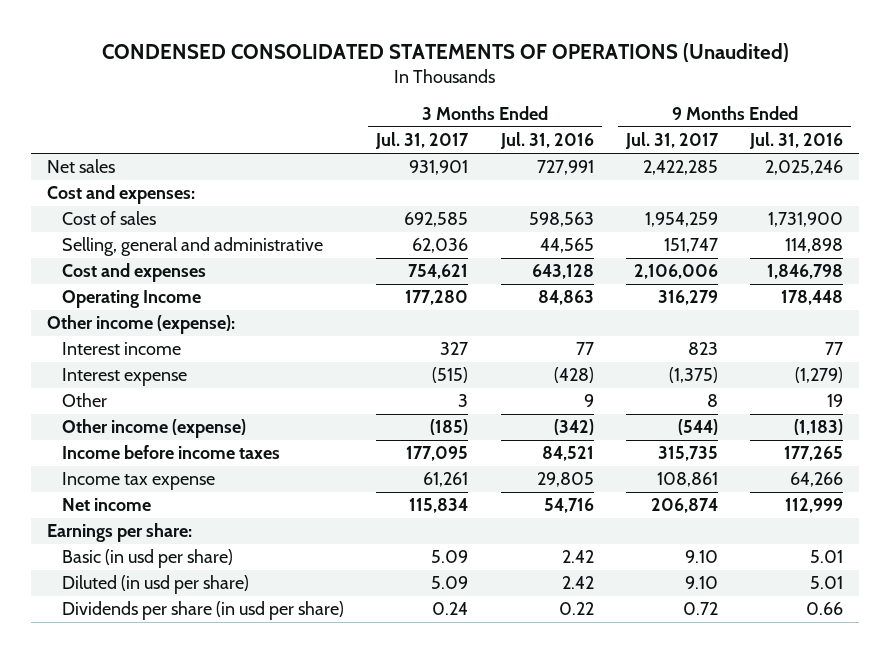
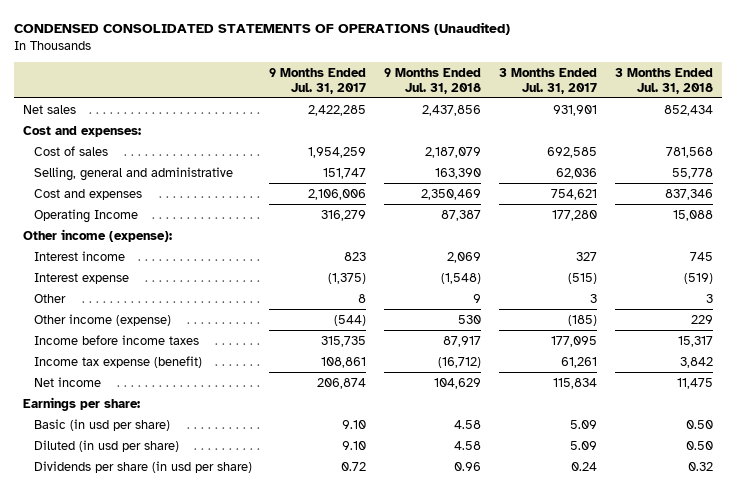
[499,132,594,150] Jul. 31, 2016 -> none
[749,132,844,150] Jul. 31, 2016 -> none
none -> [384,67,482,94] 9 Months Ended Jul. 31, 2018
none -> [615,67,714,94] 3 Months Ended Jul. 31, 2018
[61,472,215,491] Income tax expense -> [33,355,202,368] Income tax expense (benefit)

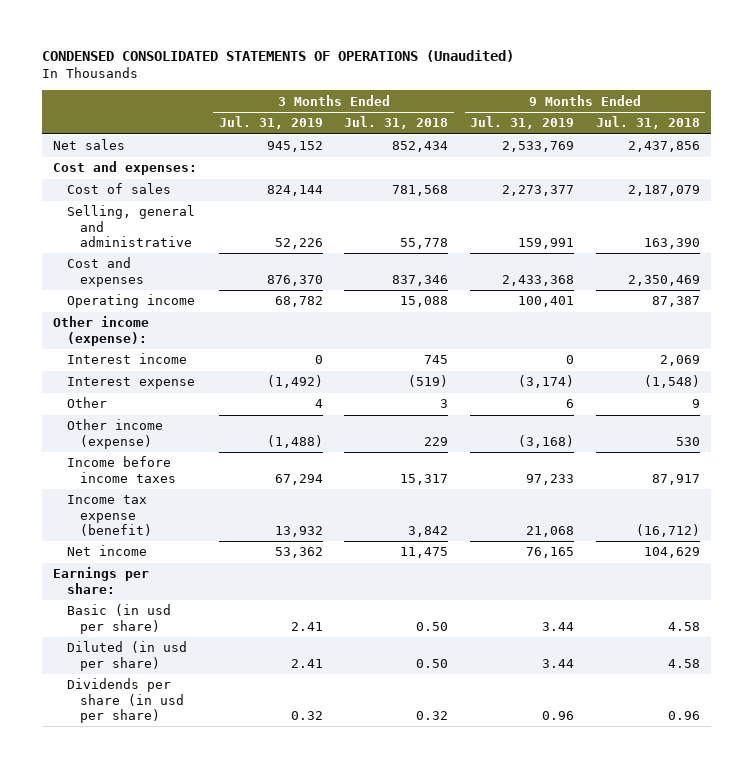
[269,67,367,94] 9 Months Ended Jul. 31, 2017 -> none
[499,67,598,94] 3 Months Ended Jul. 31, 2017 -> none
none -> [218,116,323,130] Jul. 31, 2019
none -> [470,116,575,130] Jul. 31, 2019
[33,208,138,223] Operating Income -> [66,294,195,309] Operating income

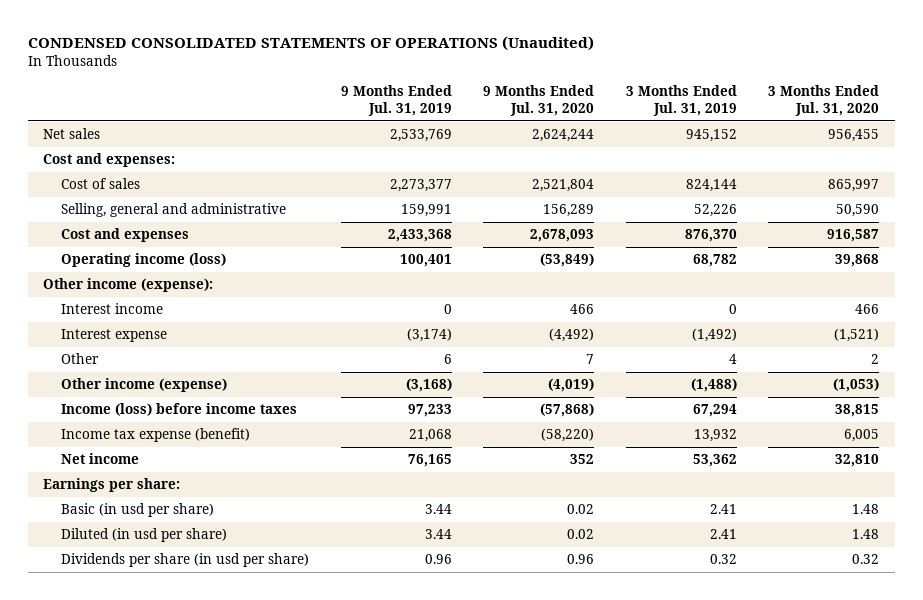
[344,116,449,130] Jul. 31, 2018 -> none
[595,116,700,130] Jul. 31, 2018 -> none
none -> [483,85,595,117] 9 Months Ended Jul. 31, 2020
none -> [768,85,880,117] 3 Months Ended Jul. 31, 2020
[66,294,195,309] Operating income -> [61,253,227,268] Operating income (loss)
[66,456,177,483] Income before income taxes -> [61,403,298,417] Income (loss) before income taxes

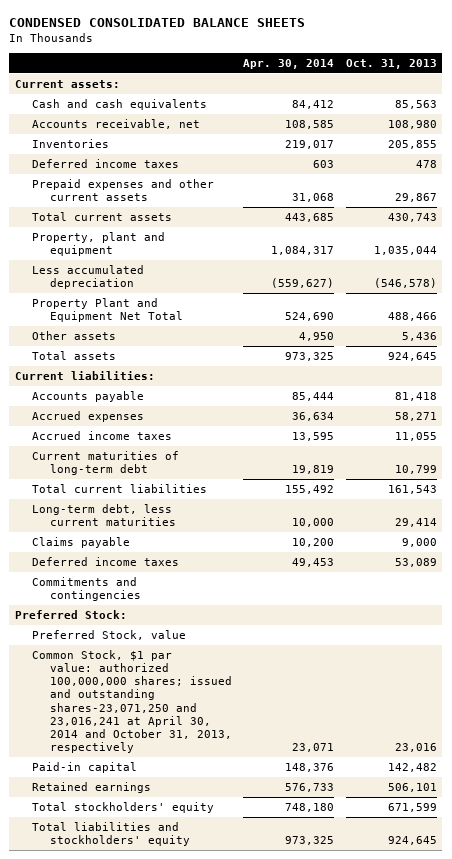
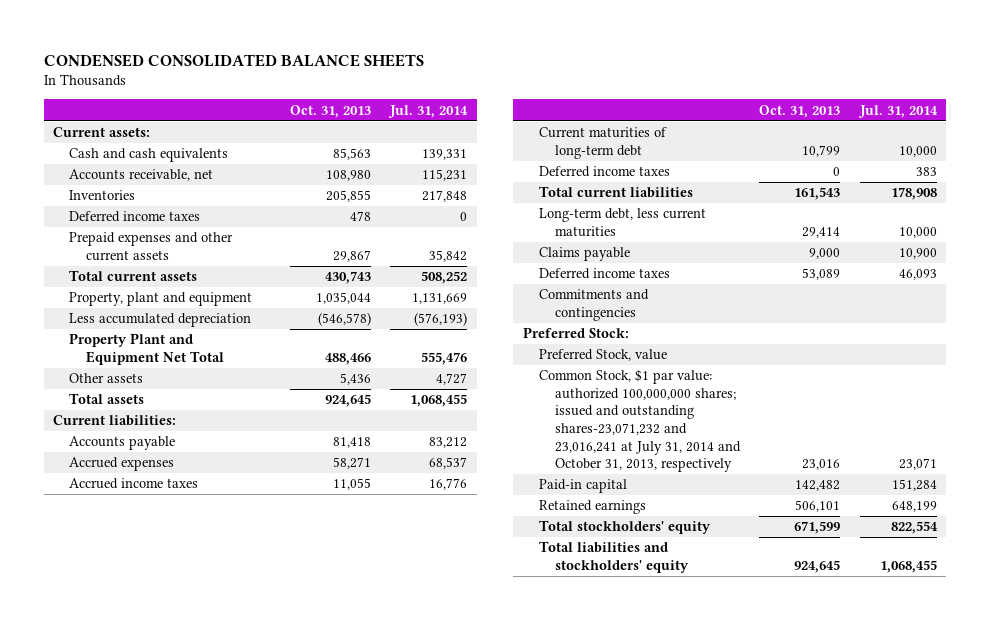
[243,58,335,69] Apr. 30, 2014 -> none
none -> [388,104,469,118] Jul. 31, 2014
none -> [538,166,670,178] Deferred income taxes
[32,649,232,753] Common Stock, $1 par value: authorized 100,000,000 shares; issued and outstanding shares-23,071,250 and 23,016,241 at April 30, 2014 and October 31, 2013, respectively -> [538,369,742,473] Common Stock, $1 par value: authorized 100,000,000 shares; issued and outstanding shares-23,071,232 and 23,016,241 at July 31, 2014 and October 31, 2013, respectively

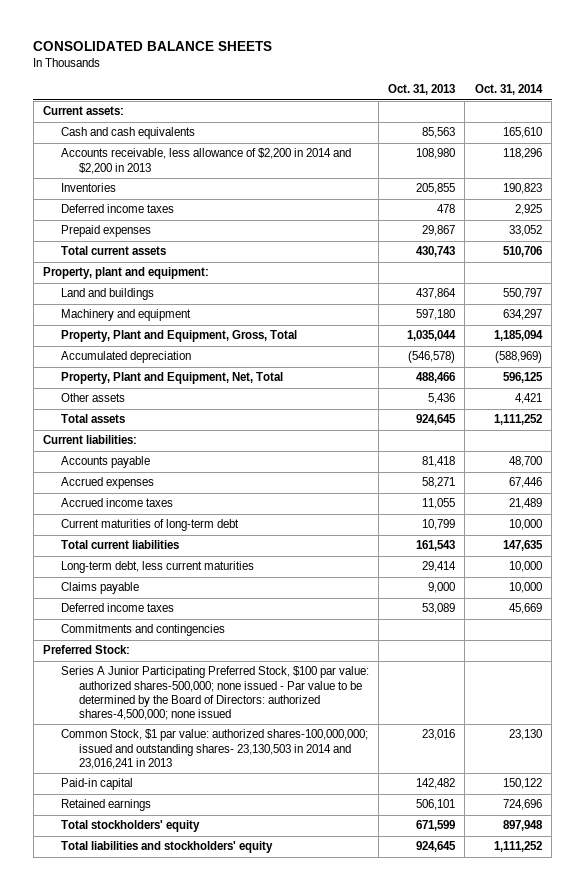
[43,53,424,67] CONDENSED CONSOLIDATED BALANCE SHEETS -> [33,41,273,52] CONSOLIDATED BALANCE SHEETS
[388,104,469,118] Jul. 31, 2014 -> none
none -> [474,84,543,96] Oct. 31, 2014
[69,169,214,182] Accounts receivable, net -> [60,148,351,174] Accounts receivable, less allowance of $2,200 in 2014 and $2,200 in 2013
[69,232,234,261] Prepaid expenses and other current assets -> [60,225,151,238] Prepaid expenses
none -> [42,267,209,280] Property, plant and equipment:
none -> [60,288,154,301] Land and buildings
none -> [60,309,191,322] Machinery and equipment
[69,292,253,307] Property, plant and equipment -> [60,330,297,343] Property, Plant and Equipment, Gross, Total
[69,313,252,328] Less accumulated depreciation -> [60,351,191,364] Accumulated depreciation
[69,333,224,365] Property Plant and Equipment Net Total -> [60,372,283,385] Property, Plant and Equipment, Net, Total
[538,166,670,178] Deferred income taxes -> none
[538,349,667,362] Preferred Stock, value -> [60,666,369,721] Series A Junior Participating Preferred Stock, $100 par value: authorized shares-500,000; none issued - Par value to be determined by the Board of Directors: authorized shares-4,500,000; none issued
[538,369,742,473] Common Stock, $1 par value: authorized 100,000,000 shares; issued and outstanding shares-23,071,232 and 23,016,241 at July 31, 2014 and October 31, 2013, respectively -> [60,729,368,769] Common Stock, $1 par value: authorized shares-100,000,000; issued and outstanding shares- 23,130,503 in 2014 and 23,016,241 in 2013

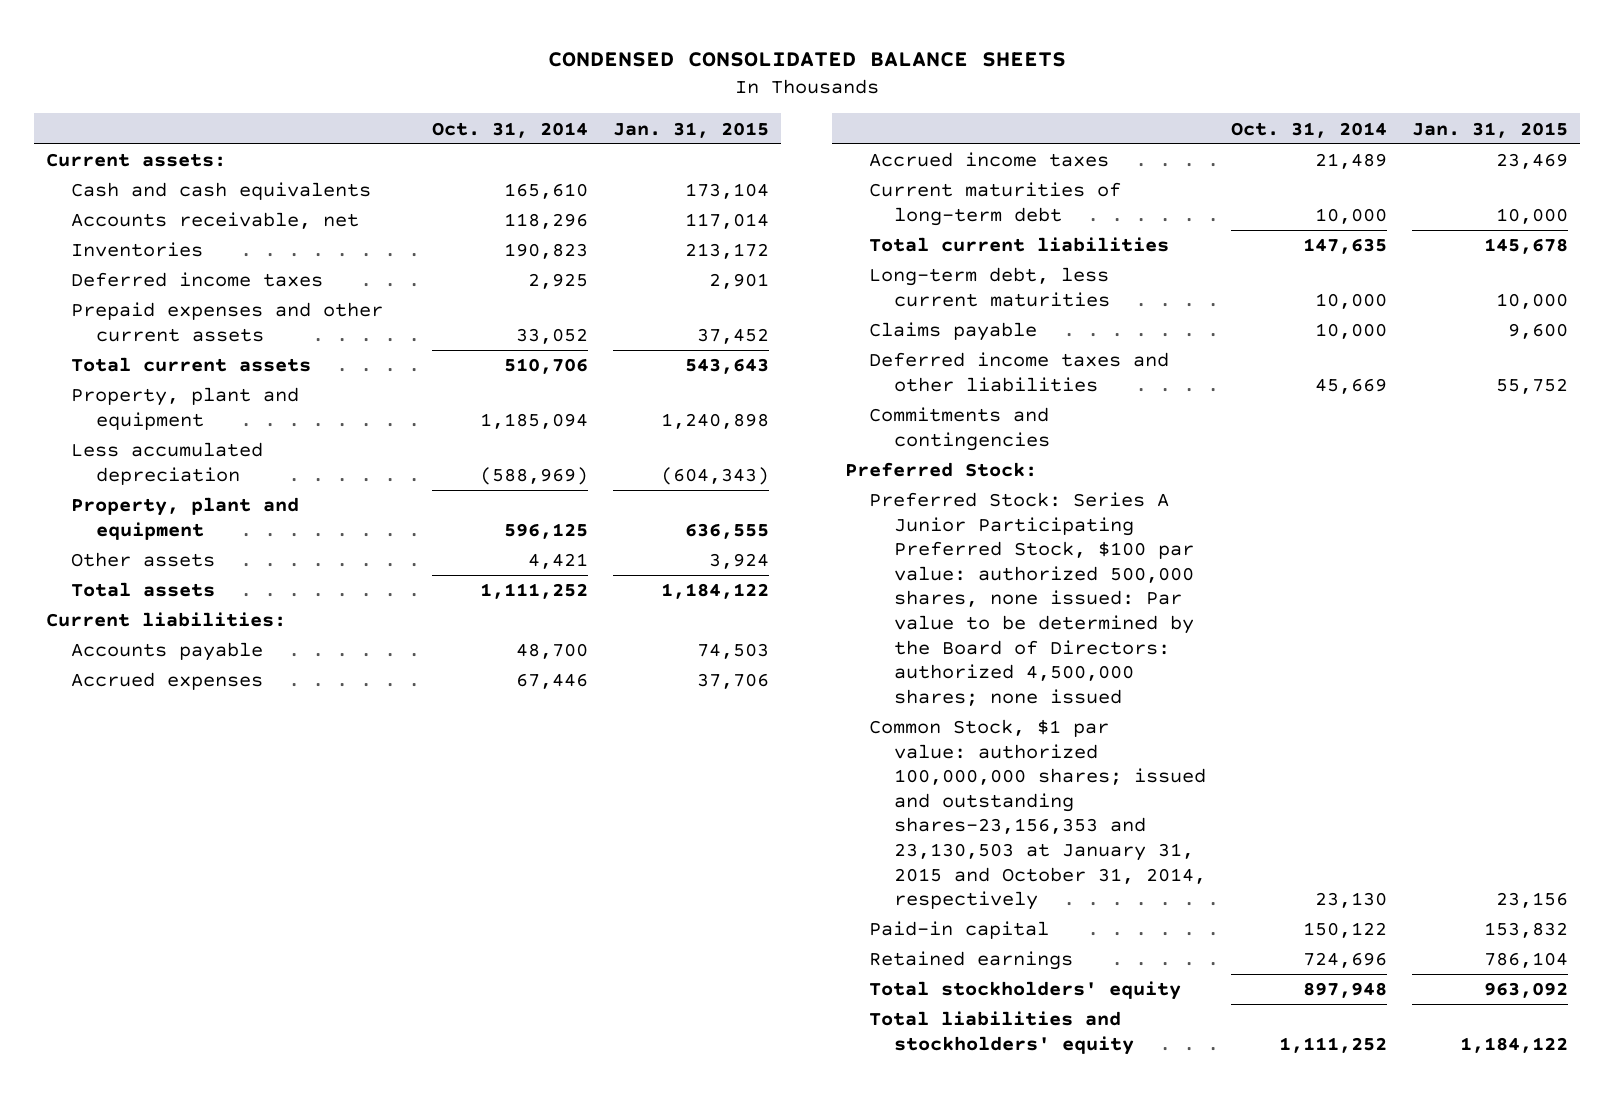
[33,41,273,52] CONSOLIDATED BALANCE SHEETS -> [547,51,1066,67] CONDENSED CONSOLIDATED BALANCE SHEETS
[388,84,456,96] Oct. 31, 2013 -> none
none -> [613,121,770,138] Jan. 31, 2015
[60,148,351,174] Accounts receivable, less allowance of $2,200 in 2014 and $2,200 in 2013 -> [70,212,359,230] Accounts receivable, net
[60,225,151,238] Prepaid expenses -> [70,302,383,342] Prepaid expenses and other current assets
[42,267,209,280] Property, plant and equipment: -> none
[60,288,154,301] Land and buildings -> none
[60,309,191,322] Machinery and equipment -> none
[60,330,297,343] Property, Plant and Equipment, Gross, Total -> [70,387,299,430] Property, plant and equipment
[60,351,191,364] Accumulated depreciation -> [70,442,263,485] Less accumulated depreciation
[60,372,283,385] Property, Plant and Equipment, Net, Total -> [70,497,299,540] Property, plant and equipment
[60,603,174,613] Deferred income taxes -> [869,352,1170,392] Deferred income taxes and other liabilities
[60,666,369,721] Series A Junior Participating Preferred Stock, $100 par value: authorized shares-500,000; none issued - Par value to be determined by the Board of Directors: authorized shares-4,500,000; none issued -> [869,492,1195,706] Preferred Stock: Series A Junior Participating Preferred Stock, $100 par value: authorized 500,000 shares, none issued: Par value to be determined by the Board of Directors: authorized 4,500,000 shares; none issued
[60,729,368,769] Common Stock, $1 par value: authorized shares-100,000,000; issued and outstanding shares- 23,130,503 in 2014 and 23,016,241 in 2013 -> [869,719,1207,911] Common Stock, $1 par value: authorized 100,000,000 shares; issued and outstanding shares-23,156,353 and 23,130,503 at January 31, 2015 and October 31, 2014, respectively

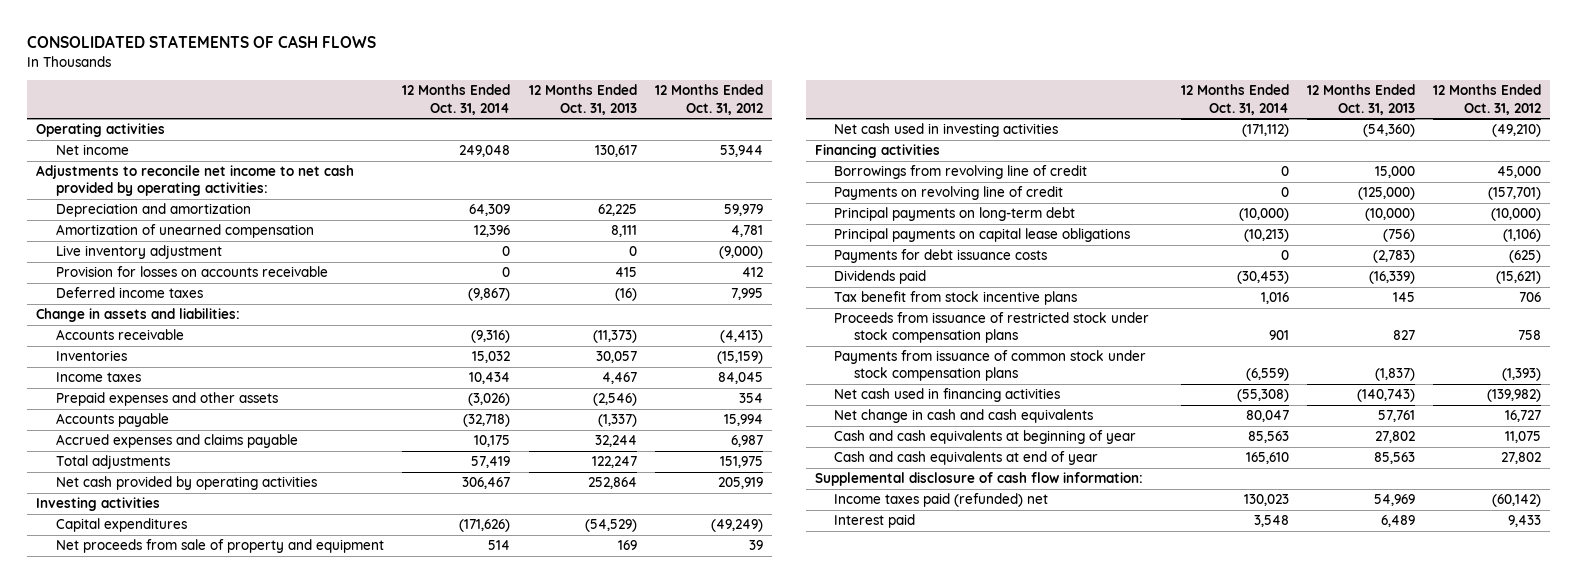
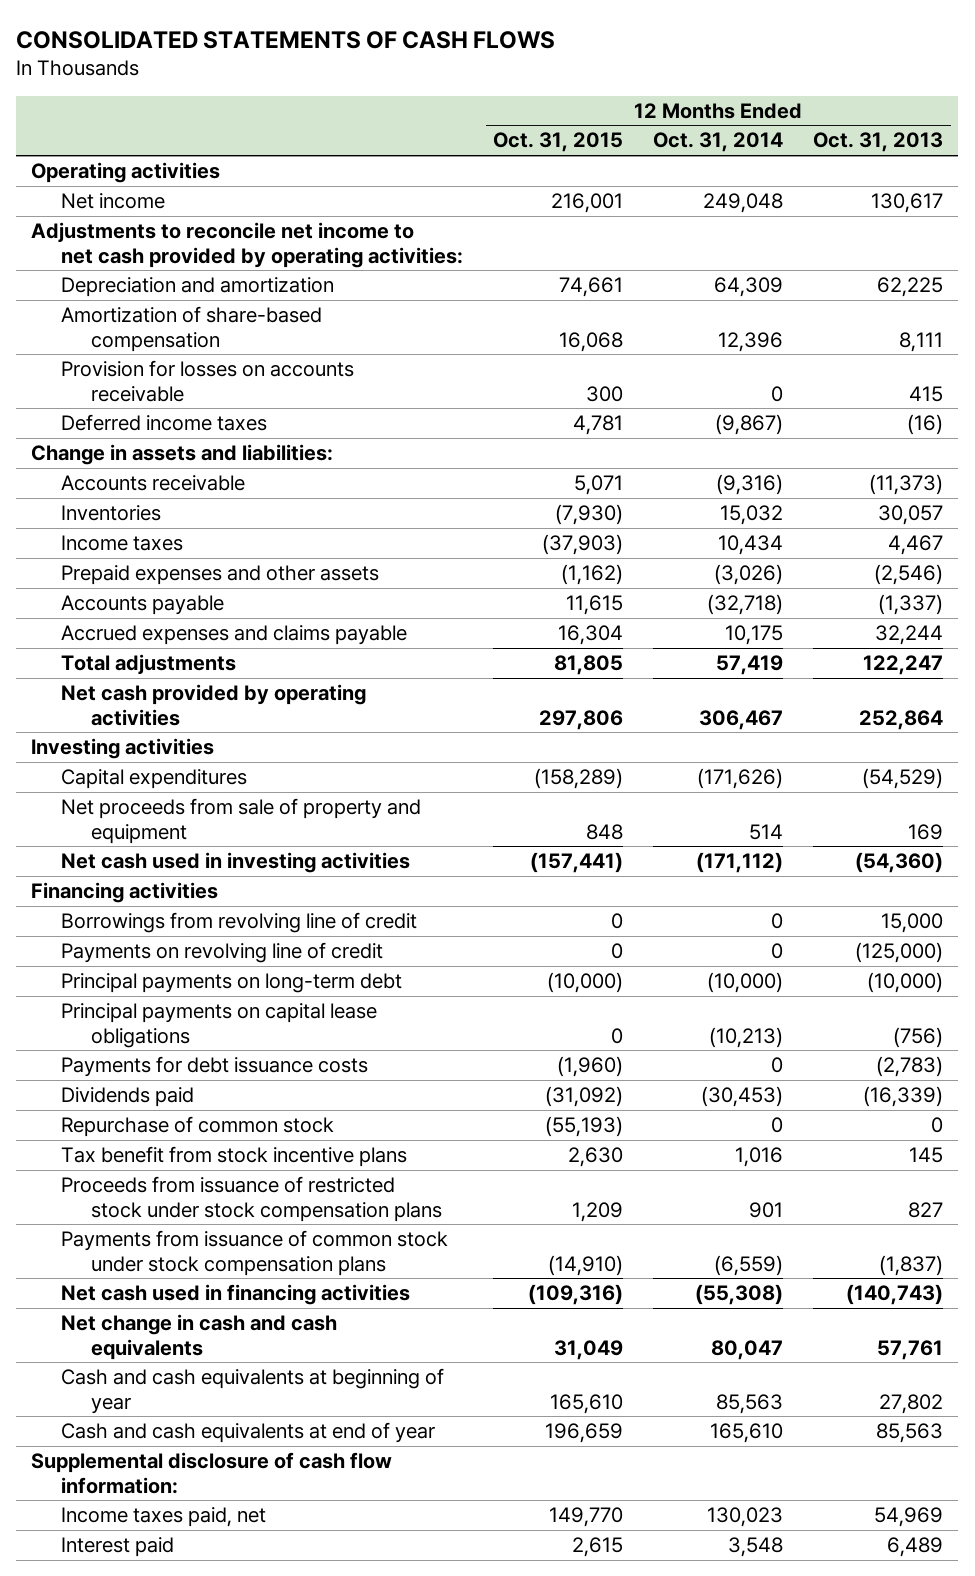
[654,84,763,115] 12 Months Ended Oct. 31, 2012 -> none
none -> [493,132,624,153] Oct. 31, 2015
[56,245,223,260] Live inventory adjustment -> none
[56,224,315,239] Amortization of unearned compensation -> [61,306,323,352] Amortization of share-based compensation
none -> [61,1116,335,1138] Repurchase of common stock
[834,493,1049,508] Income taxes paid (refunded) net -> [61,1507,267,1528] Income taxes paid, net

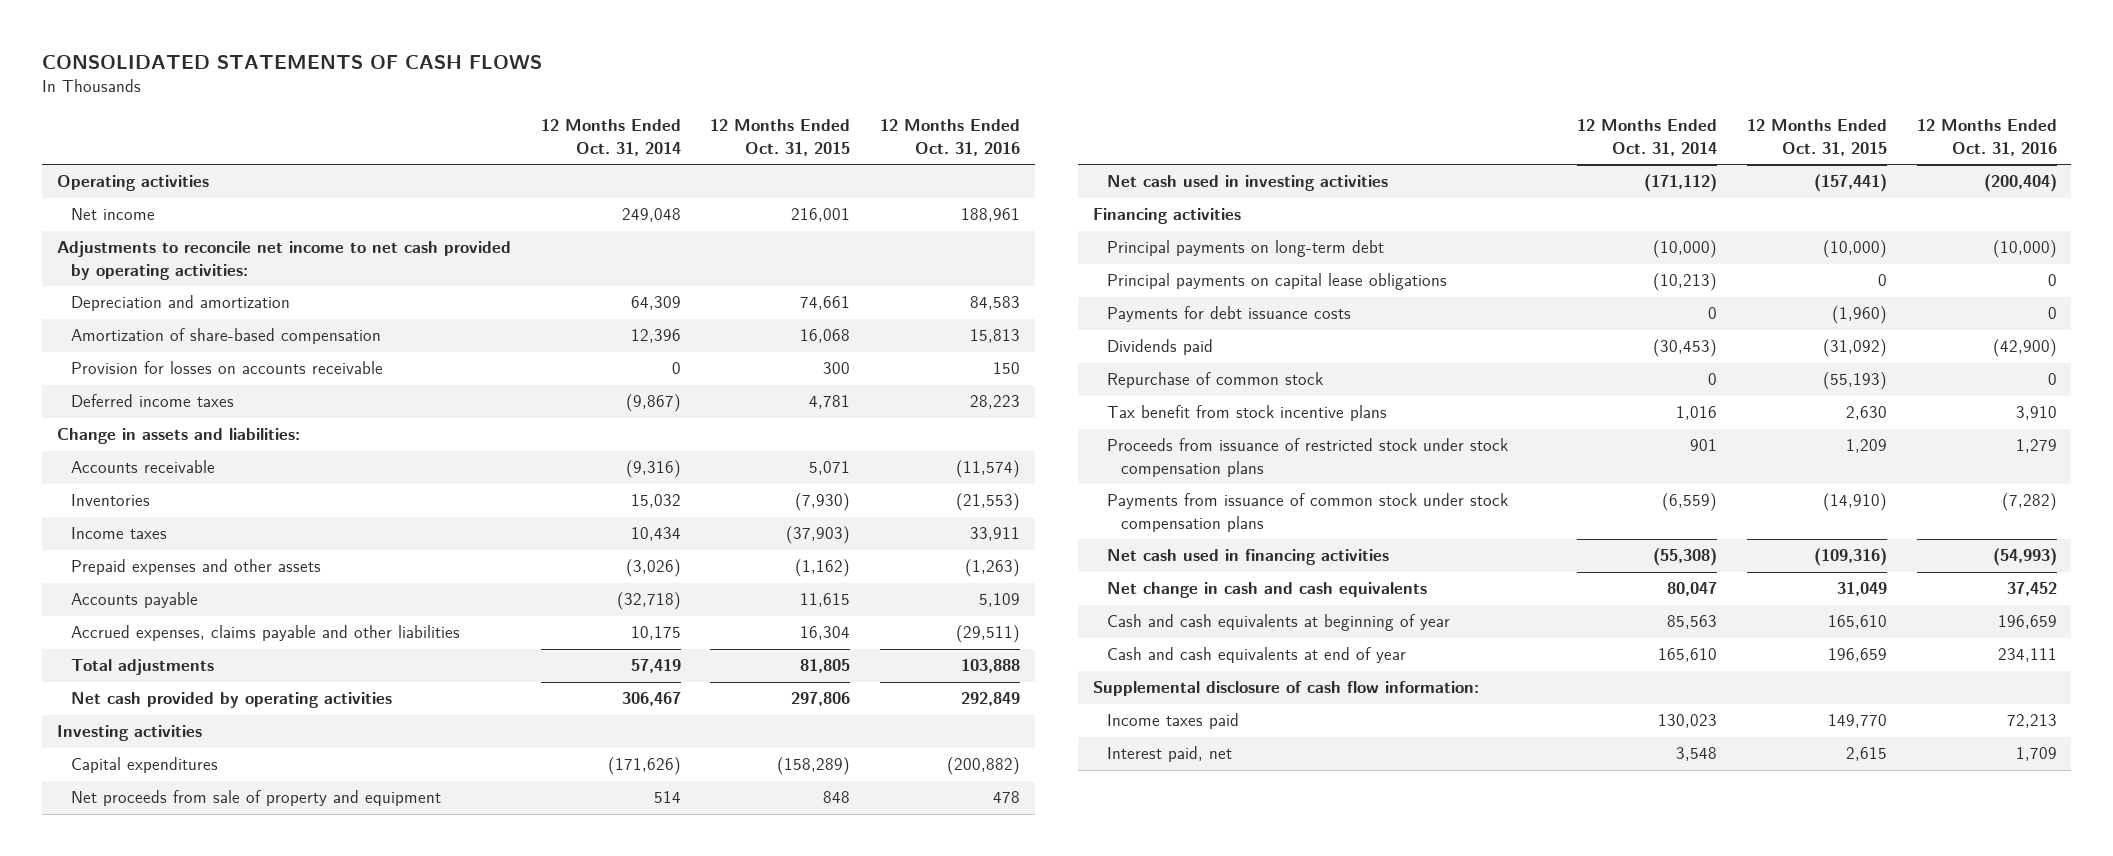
[813,132,944,153] Oct. 31, 2013 -> none
none -> [880,119,1021,156] 12 Months Ended Oct. 31, 2016
[61,625,408,646] Accrued expenses and claims payable -> [70,625,460,642] Accrued expenses, claims payable and other liabilities
[61,912,418,934] Borrowings from revolving line of credit -> none
[61,942,384,964] Payments on revolving line of credit -> none
[61,1507,267,1528] Income taxes paid, net -> [1106,713,1239,730] Income taxes paid
[61,1537,175,1558] Interest paid -> [1106,746,1232,763] Interest paid, net

